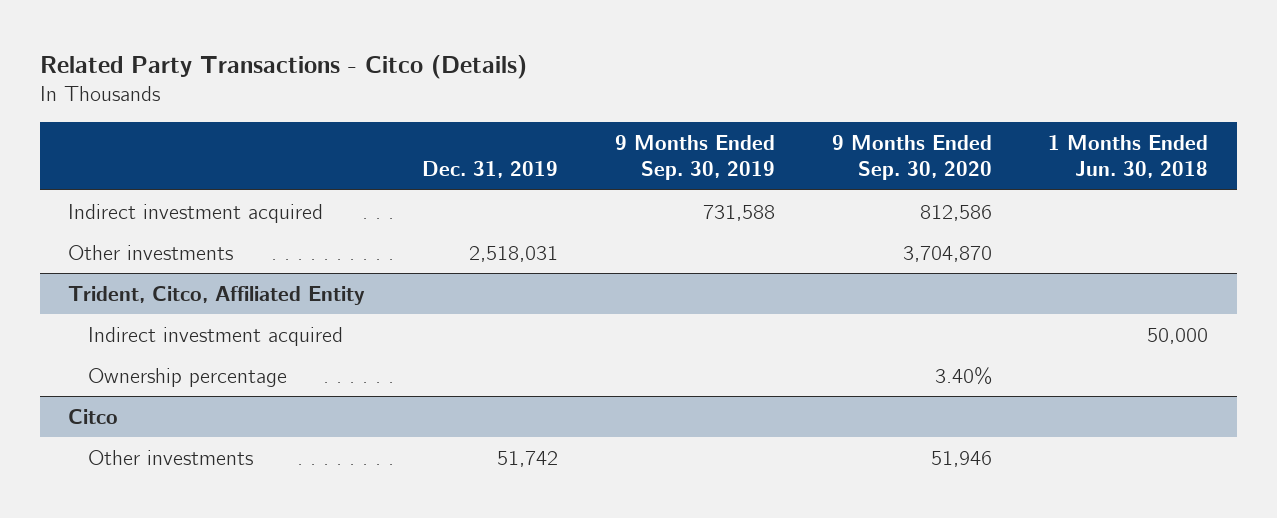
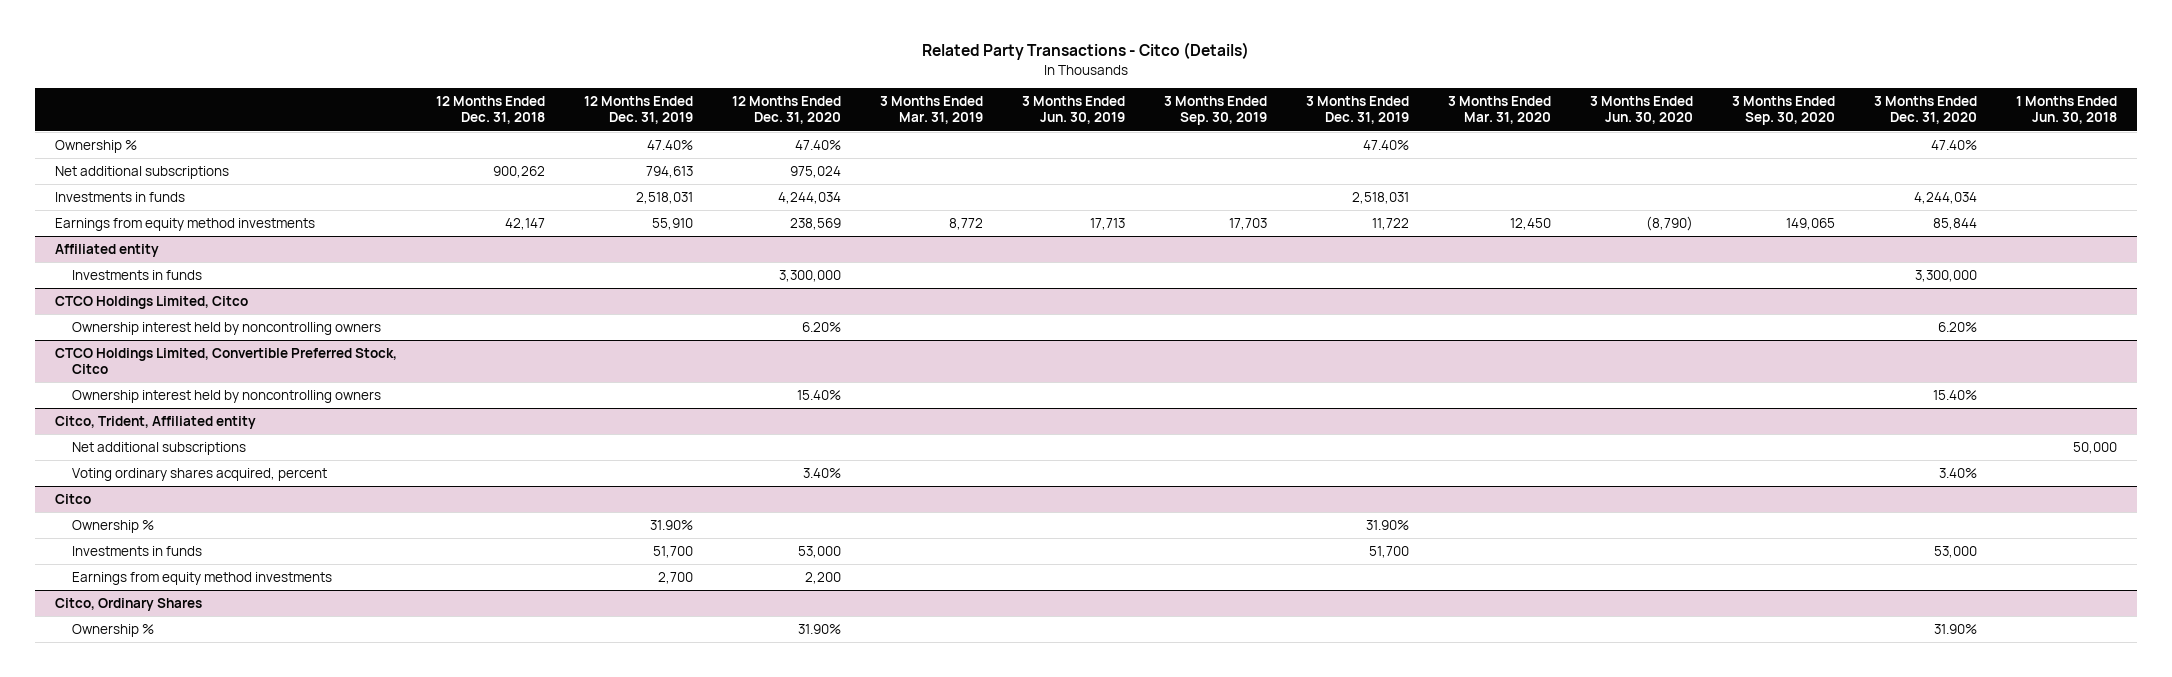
[422,161,559,179] Dec. 31, 2019 -> none
[614,134,775,181] 9 Months Ended Sep. 30, 2019 -> none
[831,134,992,181] 9 Months Ended Sep. 30, 2020 -> none
none -> [435,96,545,125] 12 Months Ended Dec. 31, 2018
none -> [583,96,693,125] 12 Months Ended Dec. 31, 2019
none -> [731,96,841,125] 12 Months Ended Dec. 31, 2020
none -> [879,96,983,125] 3 Months Ended Mar. 31, 2019
none -> [1022,96,1126,125] 3 Months Ended Jun. 30, 2019
none -> [1164,96,1268,126] 3 Months Ended Sep. 30, 2019
none -> [1306,96,1410,125] 3 Months Ended Dec. 31, 2019
none -> [1448,96,1552,125] 3 Months Ended Mar. 31, 2020
none -> [1590,96,1694,125] 3 Months Ended Jun. 30, 2020
none -> [1732,96,1836,126] 3 Months Ended Sep. 30, 2020
none -> [1874,96,1978,125] 3 Months Ended Dec. 31, 2020
none -> [54,140,137,154] Ownership %
[68,203,324,223] Indirect investment acquired -> [54,166,229,180] Net additional subscriptions
[68,244,234,260] Other investments -> [54,192,185,203] Investments in funds
none -> [54,218,315,232] Earnings from equity method investments
none -> [54,244,159,258] Affiliated entity
none -> [71,270,202,281] Investments in funds
none -> [54,296,248,310] CTCO Holdings Limited, Citco
none -> [71,322,381,336] Ownership interest held by noncontrolling owners
none -> [54,348,397,375] CTCO Holdings Limited, Convertible Preferred Stock, Citco
none -> [71,390,381,404] Ownership interest held by noncontrolling owners
[68,285,366,305] Trident, Citco, Affiliated Entity -> [54,416,256,430] Citco, Trident, Affiliated entity
[87,326,343,346] Indirect investment acquired -> [71,442,246,456] Net additional subscriptions
[87,367,287,387] Ownership percentage -> [71,468,327,482] Voting ordinary shares acquired, percent
none -> [71,520,154,534] Ownership %
[87,449,253,465] Other investments -> [71,546,202,557] Investments in funds
none -> [71,572,332,586] Earnings from equity method investments
none -> [54,598,202,612] Citco, Ordinary Shares
none -> [71,624,154,638] Ownership %

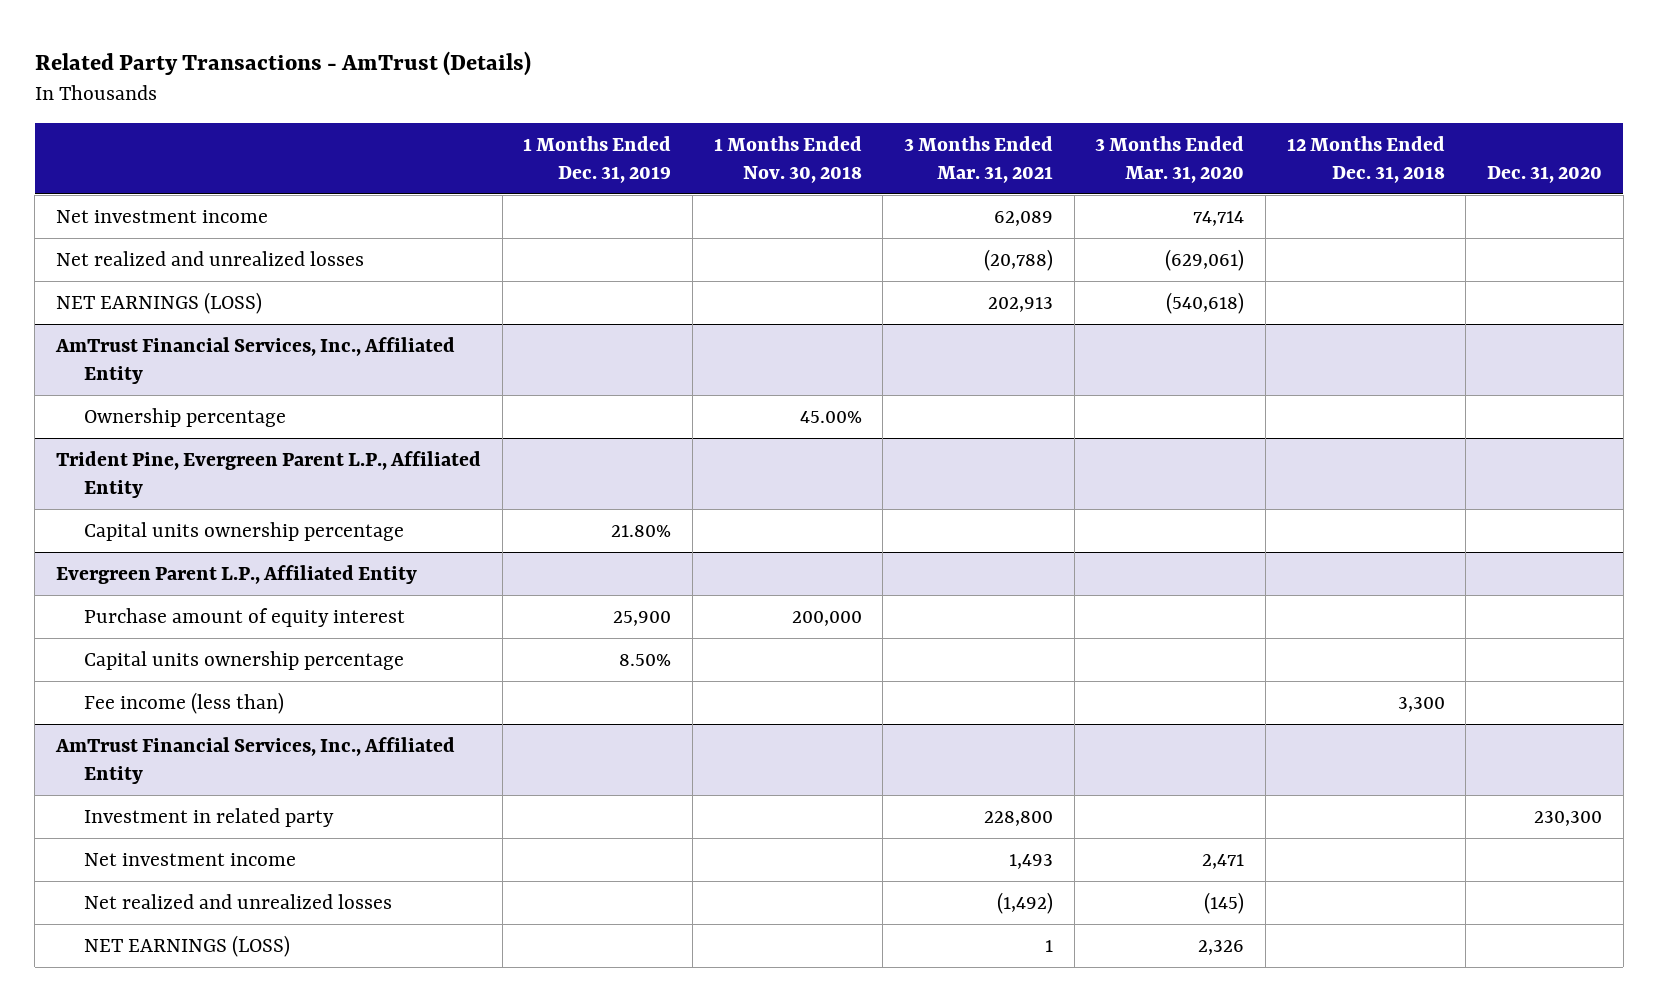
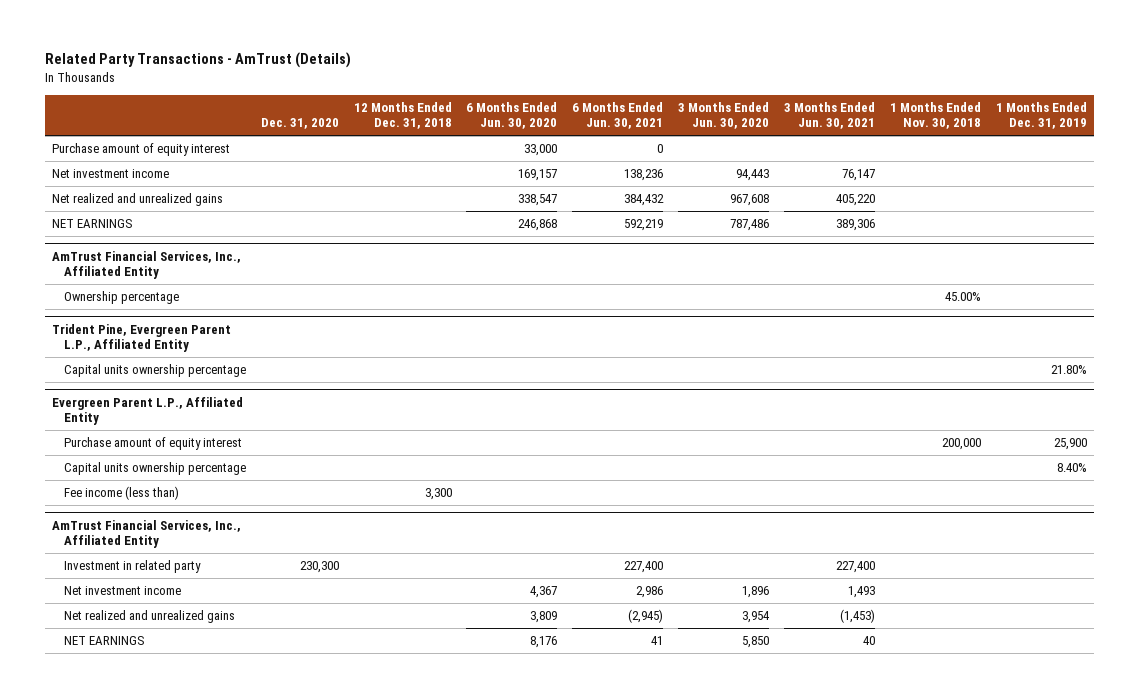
[904,135,1054,183] 3 Months Ended Mar. 31, 2021 -> none
[1095,135,1245,183] 3 Months Ended Mar. 31, 2020 -> none
none -> [466,101,558,130] 6 Months Ended Jun. 30, 2020
none -> [572,101,664,130] 6 Months Ended Jun. 30, 2021
none -> [678,101,770,130] 3 Months Ended Jun. 30, 2020
none -> [783,101,875,130] 3 Months Ended Jun. 30, 2021
none -> [52,143,231,157] Purchase amount of equity interest
[56,250,365,266] Net realized and unrealized losses -> [52,193,224,207] Net realized and unrealized gains
[56,291,263,314] NET EARNINGS (LOSS) -> [52,219,134,229] NET EARNINGS
[619,653,672,666] 8.50% -> [1056,463,1087,473] 8.40%
[83,893,392,909] Net realized and unrealized losses -> [63,610,235,624] Net realized and unrealized gains
[83,934,290,957] NET EARNINGS (LOSS) -> [63,636,145,646] NET EARNINGS

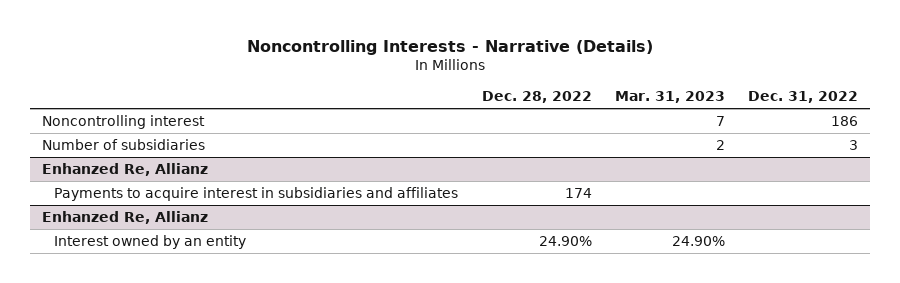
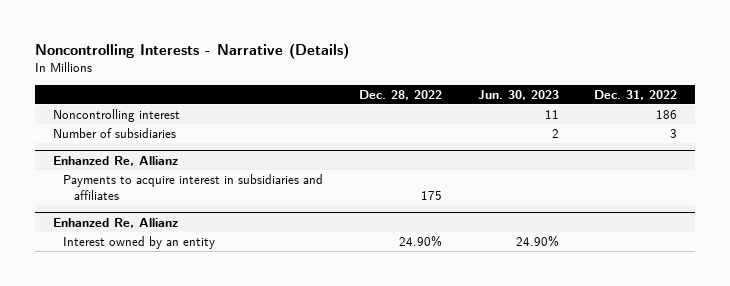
[614,91,725,104] Mar. 31, 2023 -> none
none -> [477,89,559,100] Jun. 30, 2023
[564,187,592,198] 174 -> [420,190,442,200] 175

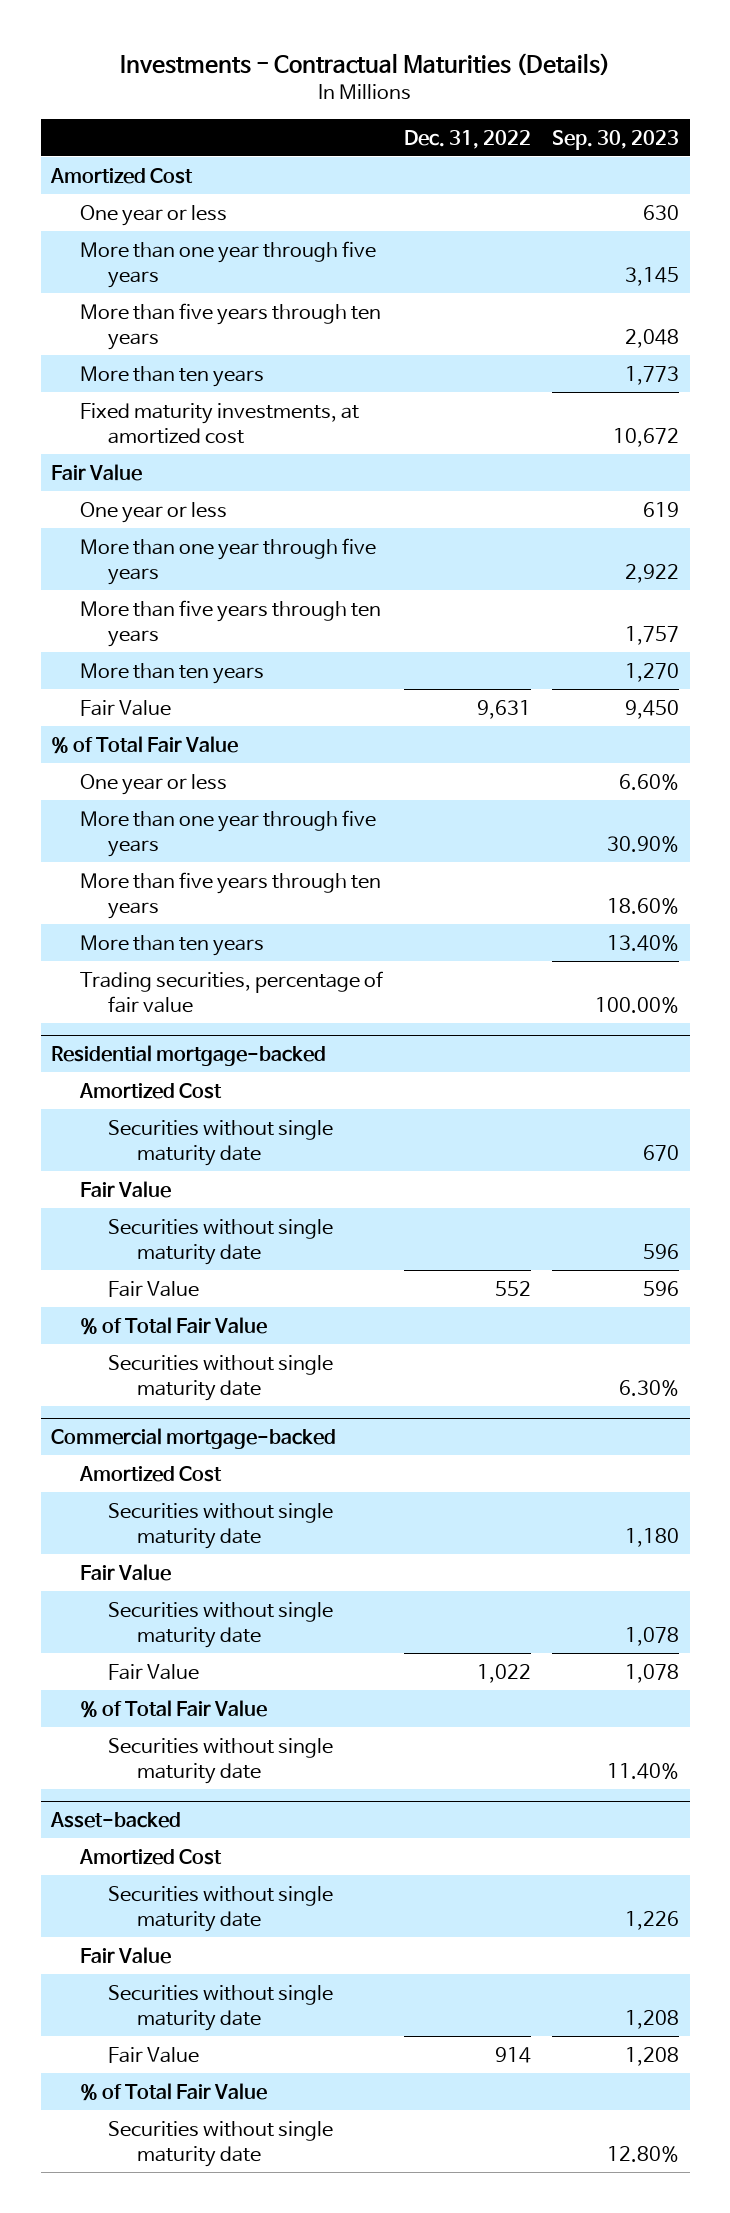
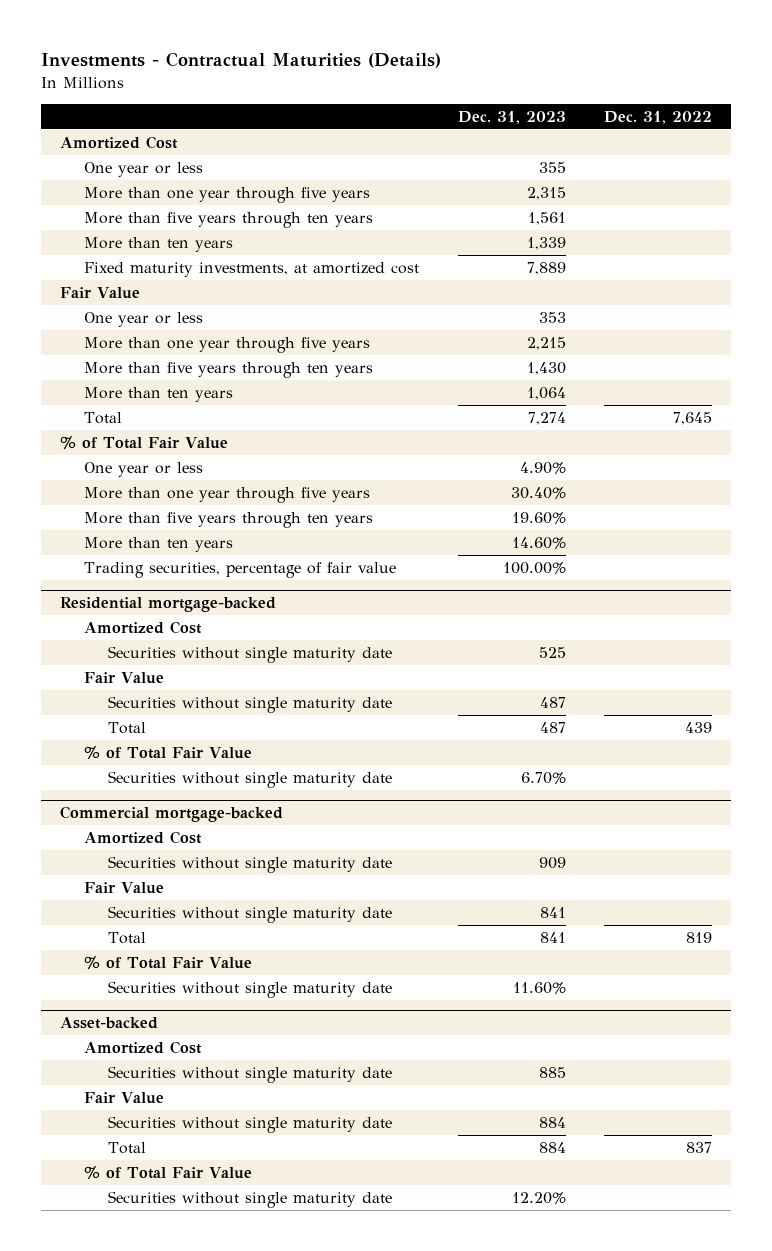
[551,129,679,150] Sep. 30, 2023 -> none
none -> [457,110,566,124] Dec. 31, 2023
[79,699,171,716] Fair Value -> none
none -> [84,412,123,425] Total
[108,1280,200,1297] Fair Value -> none
none -> [108,722,147,735] Total
[108,1663,200,1680] Fair Value -> none
none -> [108,932,147,945] Total
[108,2046,200,2063] Fair Value -> none
none -> [108,1142,147,1155] Total

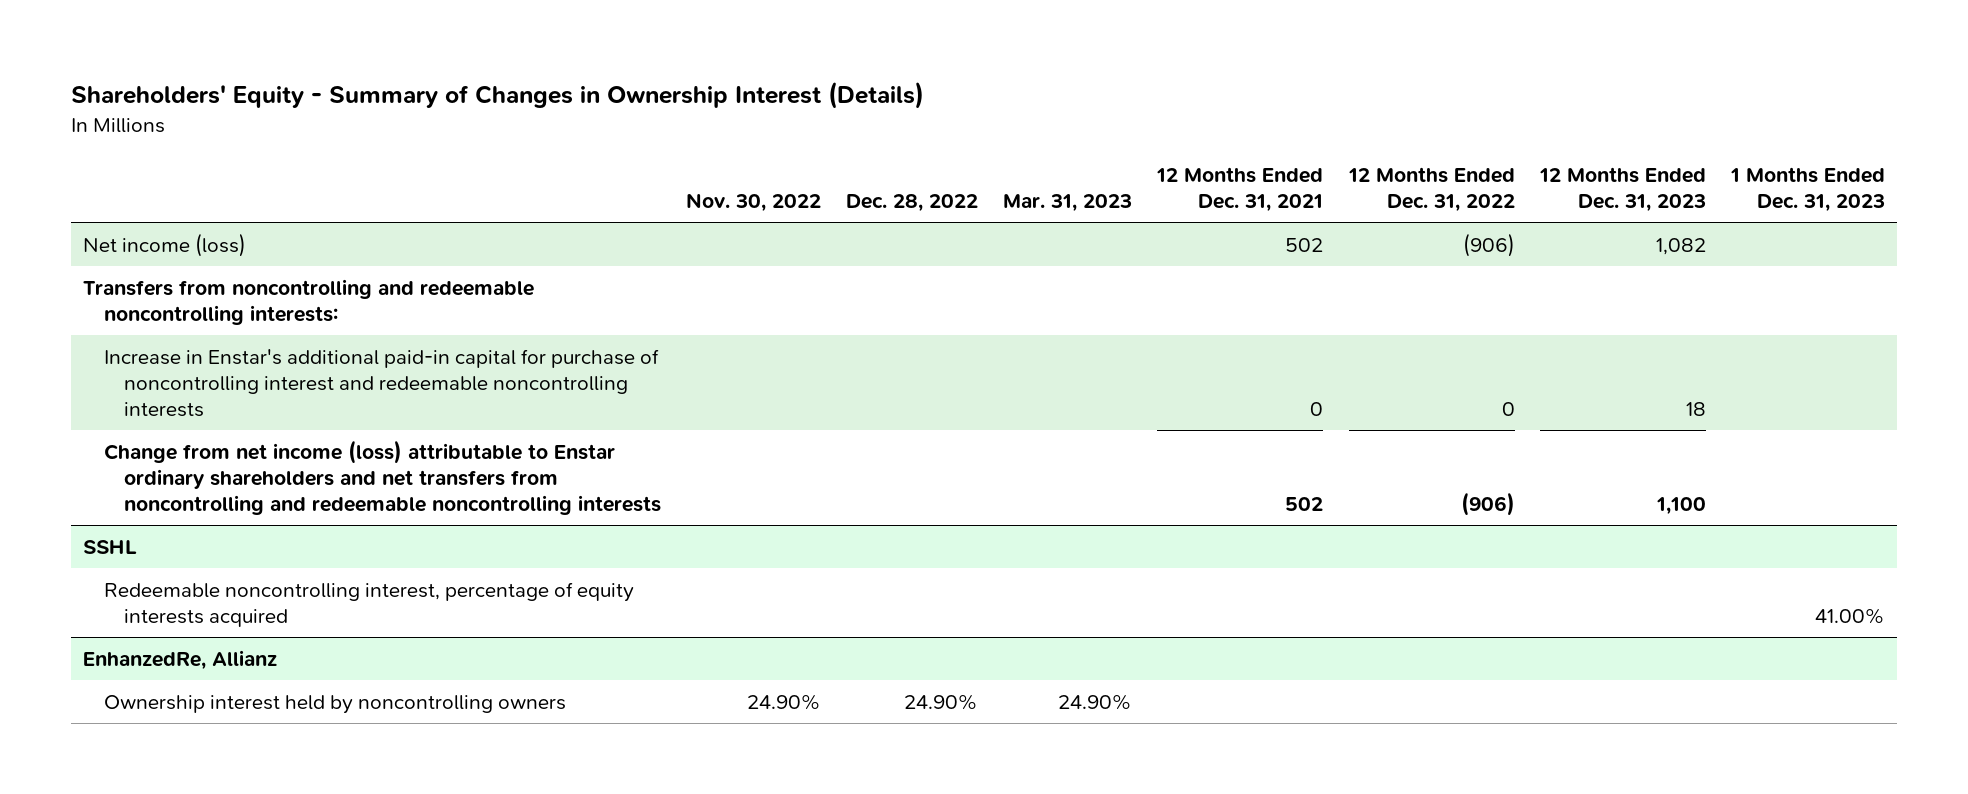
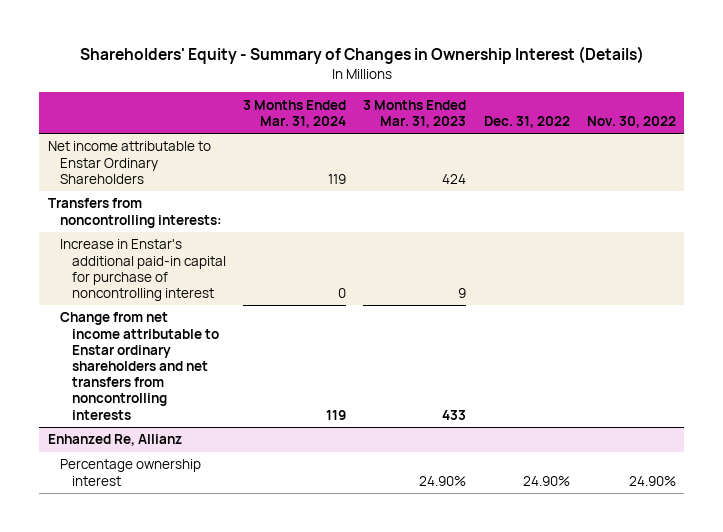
[846,193,979,212] Dec. 28, 2022 -> none
[1003,193,1133,212] Mar. 31, 2023 -> none
[1156,166,1324,212] 12 Months Ended Dec. 31, 2021 -> none
[1347,166,1515,212] 12 Months Ended Dec. 31, 2022 -> none
[1538,166,1706,212] 12 Months Ended Dec. 31, 2023 -> none
[1729,166,1885,212] 1 Months Ended Dec. 31, 2023 -> none
none -> [243,99,347,128] 3 Months Ended Mar. 31, 2024
none -> [363,99,467,128] 3 Months Ended Mar. 31, 2023
none -> [483,115,570,128] Dec. 31, 2022
[83,539,138,554] SSHL -> none
[103,581,634,627] Redeemable noncontrolling interest, percentage of equity interests acquired -> none
[83,649,278,670] EnhanzedRe, Allianz -> none
[103,694,566,714] Ownership interest held by noncontrolling owners -> none
[83,232,247,257] Net income (loss) -> [47,141,211,184] Net income attributable to Enstar Ordinary Shareholders
[83,278,535,325] Transfers from noncontrolling and redeemable noncontrolling interests: -> [47,198,222,228] Transfers from noncontrolling interests:
[103,348,659,417] Increase in Enstar's additional paid-in capital for purchase of noncontrolling interest and redeemable noncontrolling interests -> [59,239,227,301] Increase in Enstar's additional paid-in capital for purchase of noncontrolling interest
[103,439,662,515] Change from net income (loss) attributable to Enstar ordinary shareholders and net transfers from noncontrolling and redeemable noncontrolling interests -> [59,312,220,420] Change from net income attributable to Enstar ordinary shareholders and net transfers from noncontrolling interests
none -> [47,434,182,447] Enhanzed Re, Allianz
none -> [59,459,201,486] Percentage ownership interest

